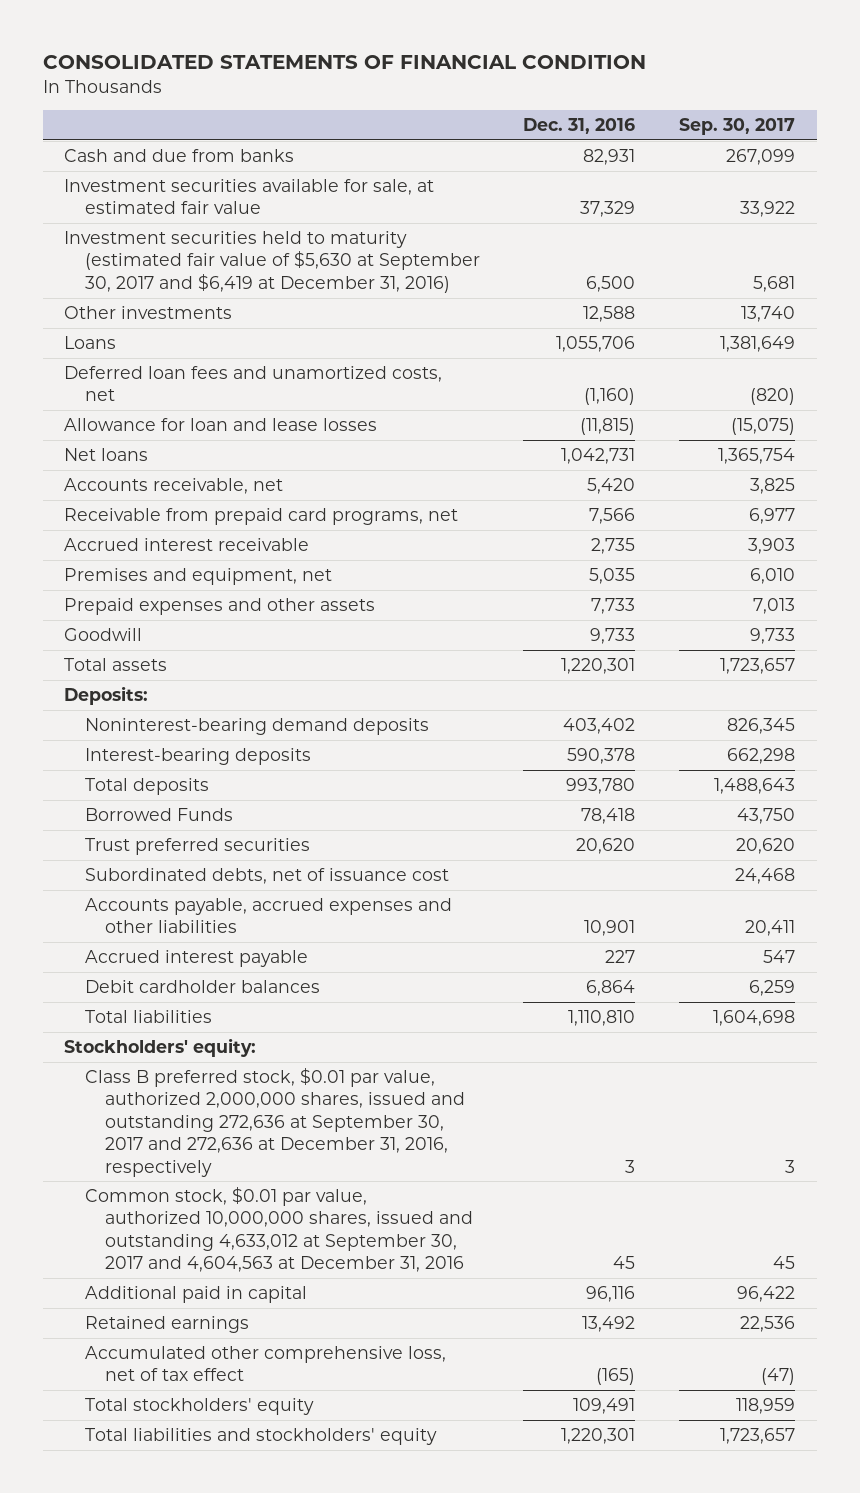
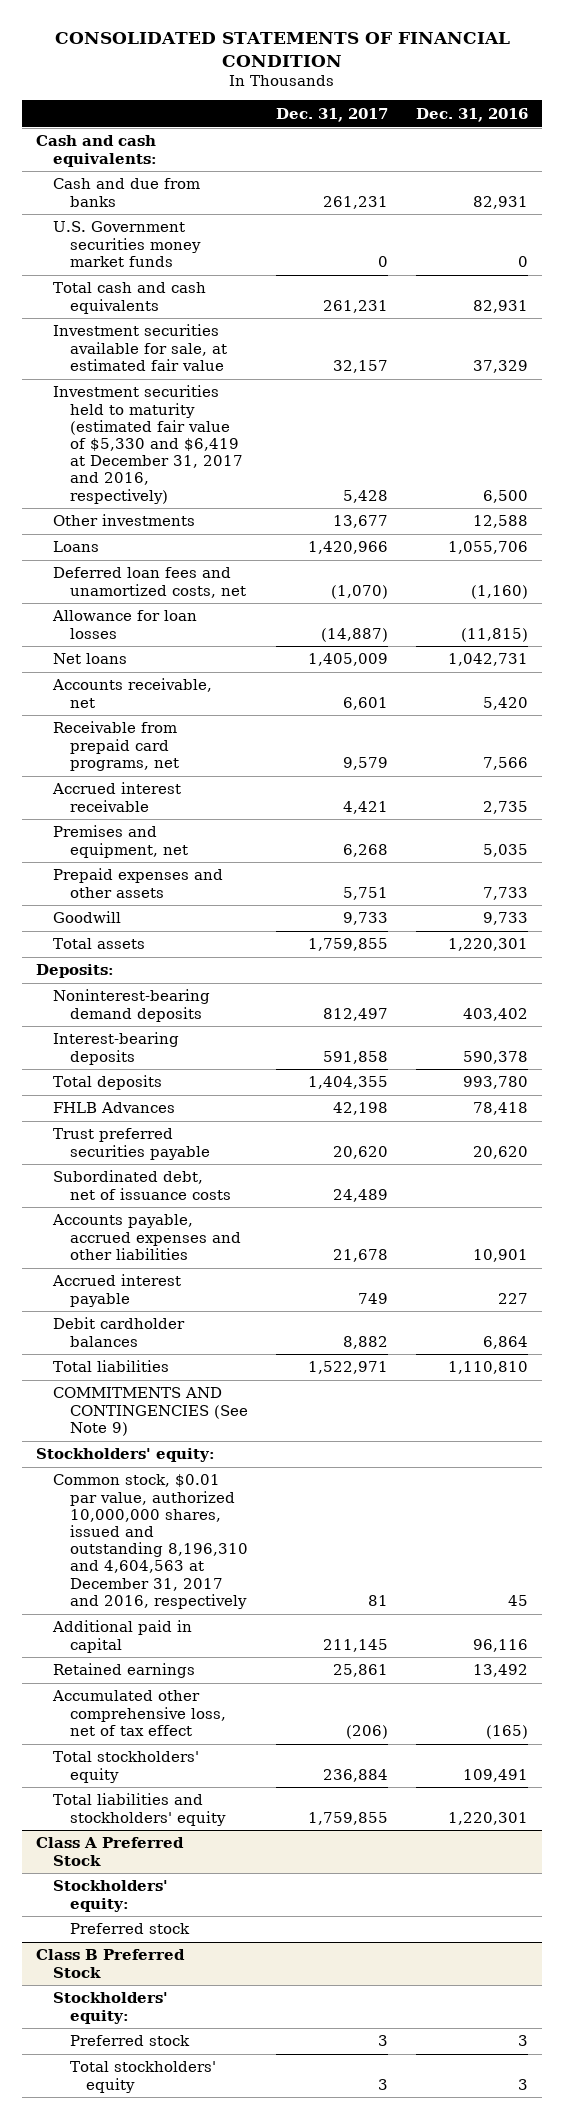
[679,118,796,136] Sep. 30, 2017 -> none
none -> [275,107,388,122] Dec. 31, 2017
none -> [36,135,157,167] Cash and cash equivalents:
none -> [52,221,201,267] U.S. Government securities money market funds
none -> [52,282,206,314] Total cash and cash equivalents
[64,230,480,293] Investment securities held to maturity (estimated fair value of $5,630 at September 30, 2017 and $6,419 at December 31, 2016) -> [52,385,243,504] Investment securities held to maturity (estimated fair value of $5,330 and $6,419 at December 31, 2017 and 2016, respectively)
[64,417,378,431] Allowance for loan and lease losses -> [51,610,197,639] Allowance for loan losses
[84,807,233,821] Borrowed Funds -> [52,1102,175,1114] FHLB Advances
[84,837,310,855] Trust preferred securities -> [52,1128,210,1160] Trust preferred securities payable
[84,867,449,884] Subordinated debts, net of issuance cost -> [52,1170,231,1200] Subordinated debt, net of issuance costs
none -> [52,1387,248,1436] COMMITMENTS AND CONTINGENCIES (See Note 9)
[84,1067,465,1177] Class B preferred stock, $0.01 par value, authorized 2,000,000 shares, issued and outstanding 272,636 at September 30, 2017 and 272,636 at December 31, 2016, respectively -> none
[84,1186,473,1273] Common stock, $0.01 par value, authorized 10,000,000 shares, issued and outstanding 4,633,012 at September 30, 2017 and 4,604,563 at December 31, 2016 -> [52,1474,248,1609] Common stock, $0.01 par value, authorized 10,000,000 shares, issued and outstanding 8,196,310 and 4,604,563 at December 31, 2017 and 2016, respectively
none -> [36,1837,185,1866] Class A Preferred Stock
none -> [52,1880,168,1912] Stockholders' equity:
none -> [69,1923,190,1935] Preferred stock
none -> [36,1949,186,1978] Class B Preferred Stock
none -> [52,1992,168,2024] Stockholders' equity:
none -> [69,2035,190,2047] Preferred stock
none -> [69,2061,216,2093] Total stockholders' equity

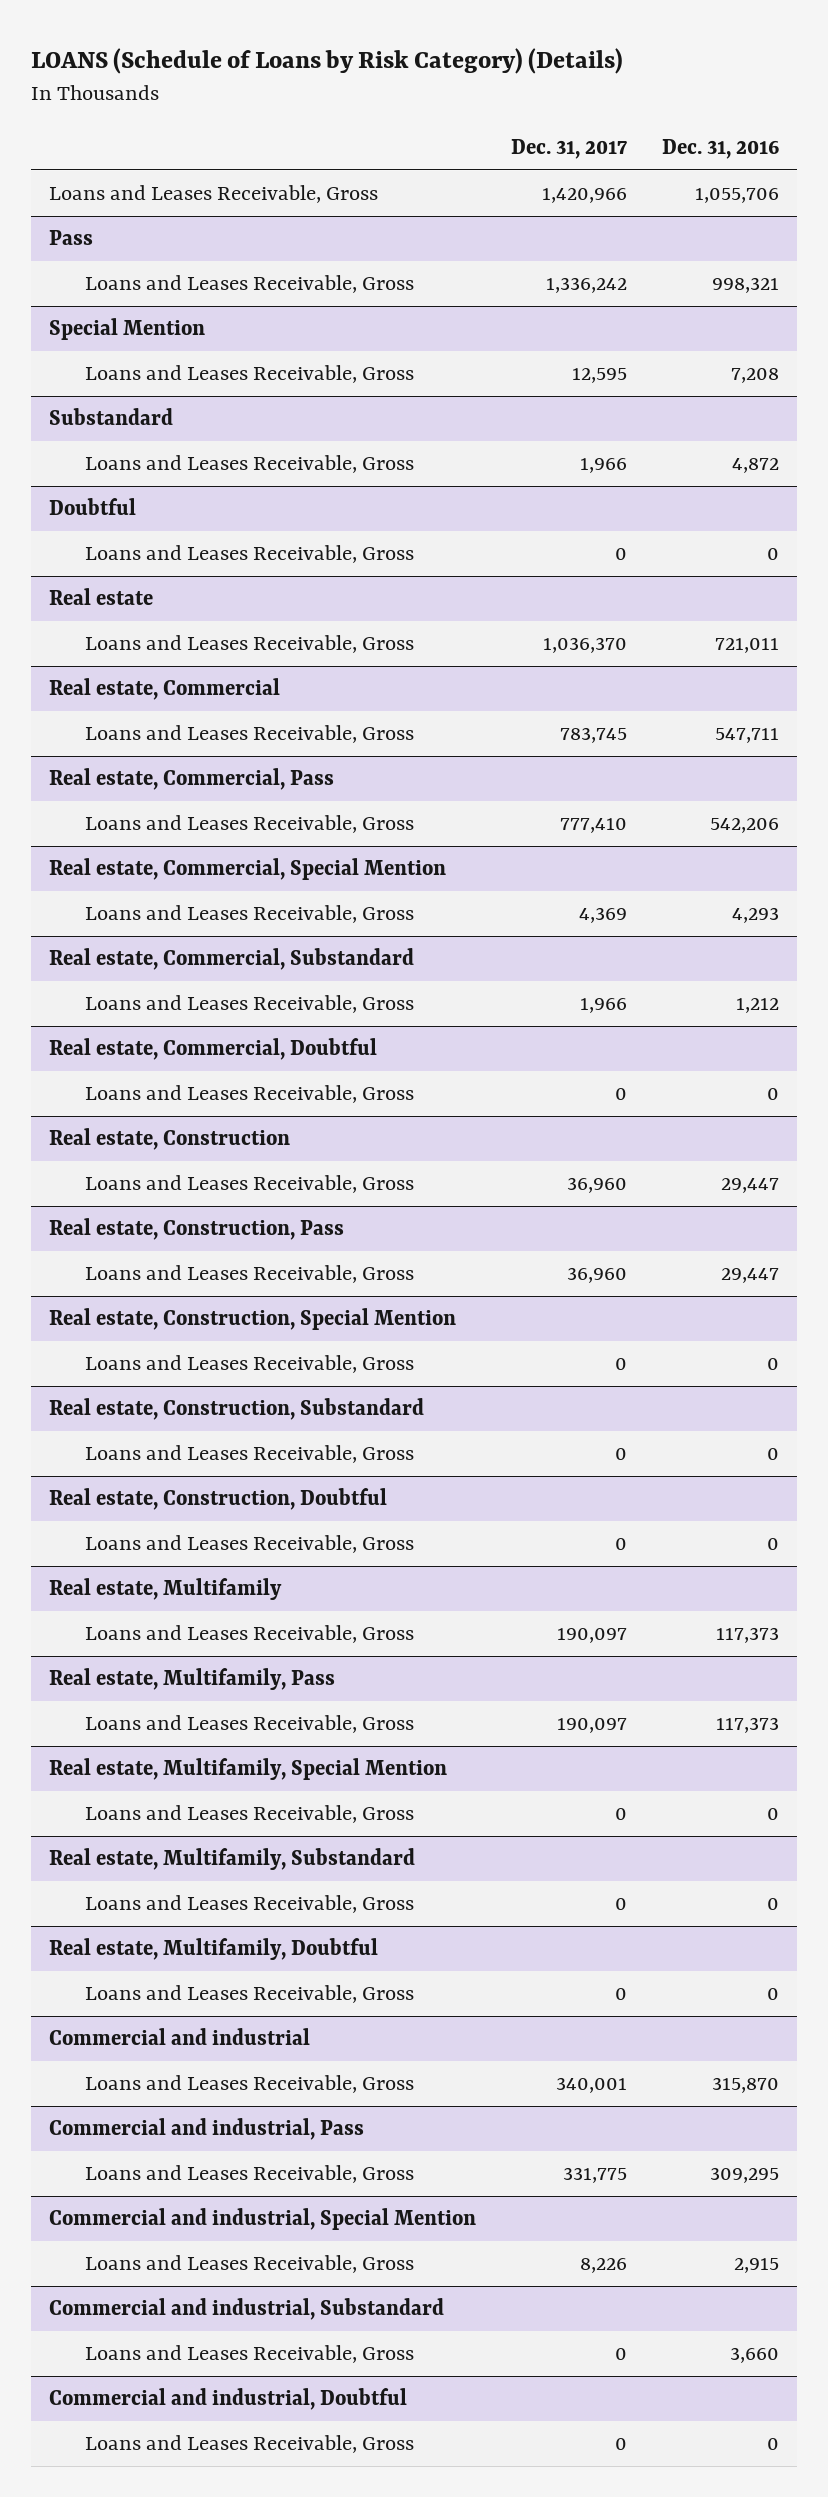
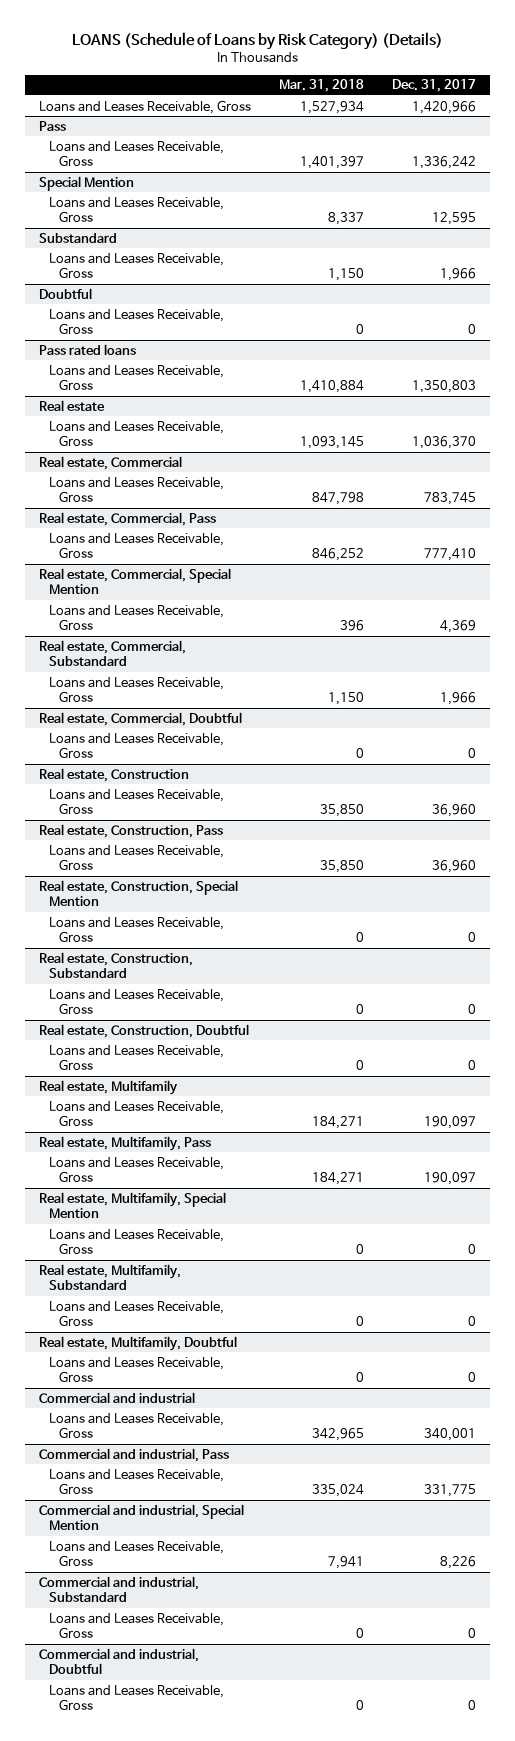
[662,138,780,159] Dec. 31, 2016 -> none
none -> [279,79,365,93] Mar. 31, 2018
none -> [39,343,137,355] Pass rated loans
none -> [48,364,224,391] Loans and Leases Receivable, Gross

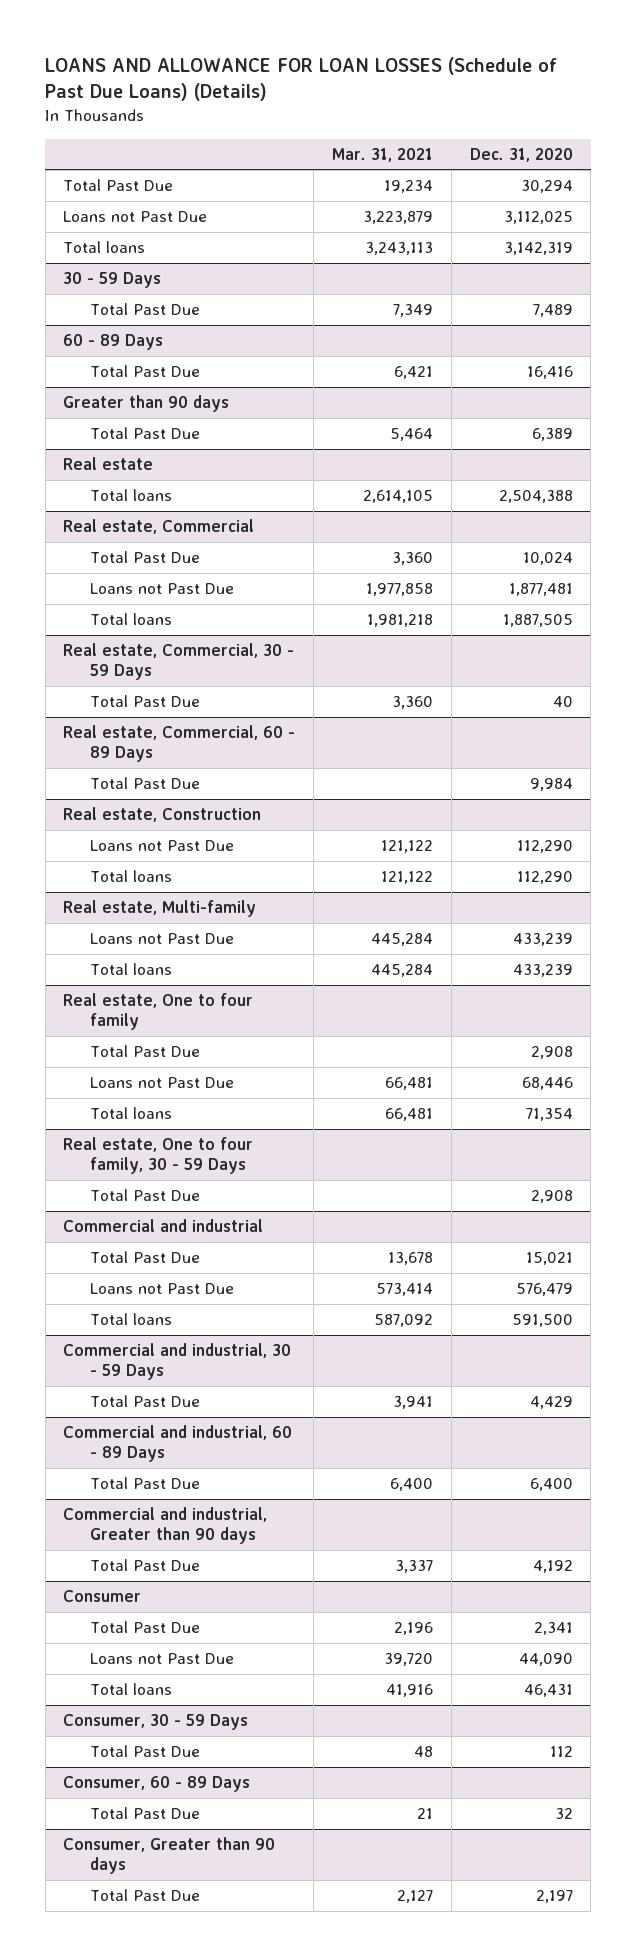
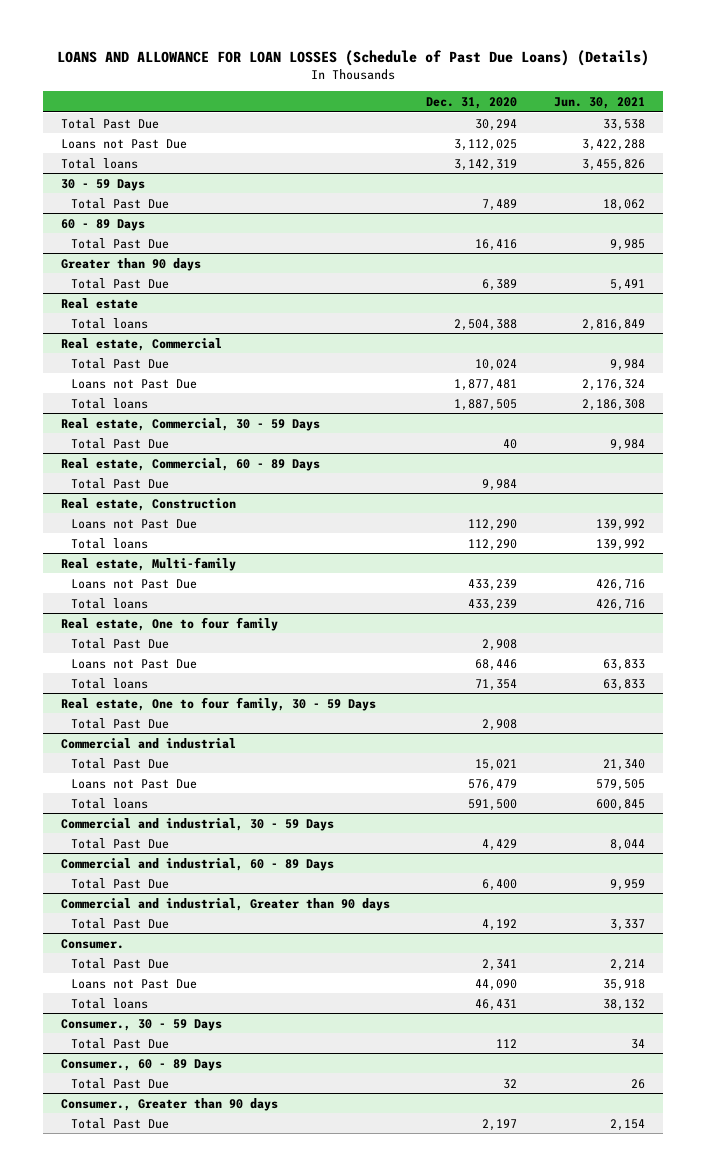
[331,147,433,162] Mar. 31, 2021 -> none
none -> [553,96,645,109] Jun. 30, 2021
[63,1590,142,1603] Consumer -> [60,938,124,949] Consumer.
[63,1714,249,1731] Consumer, 30 - 59 Days -> [60,1018,222,1031] Consumer., 30 - 59 Days
[63,1776,251,1793] Consumer, 60 - 89 Days -> [60,1058,222,1071] Consumer., 60 - 89 Days
[63,1837,276,1875] Consumer, Greater than 90 days -> [60,1097,278,1111] Consumer., Greater than 90 days

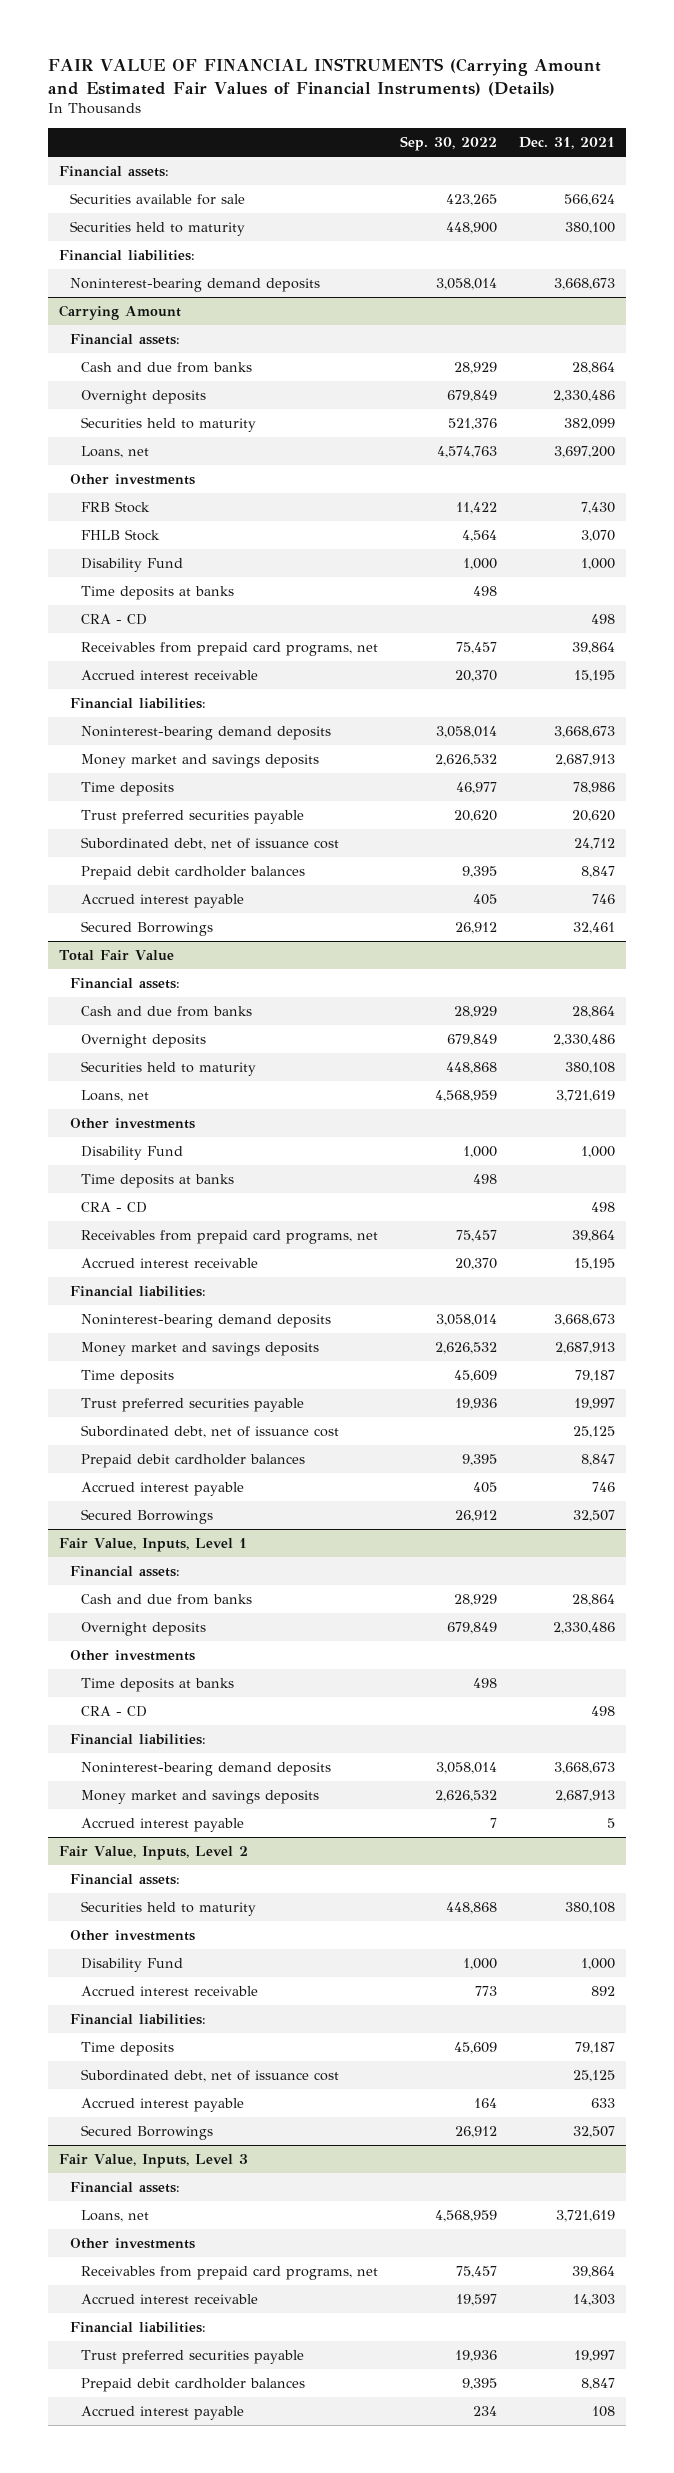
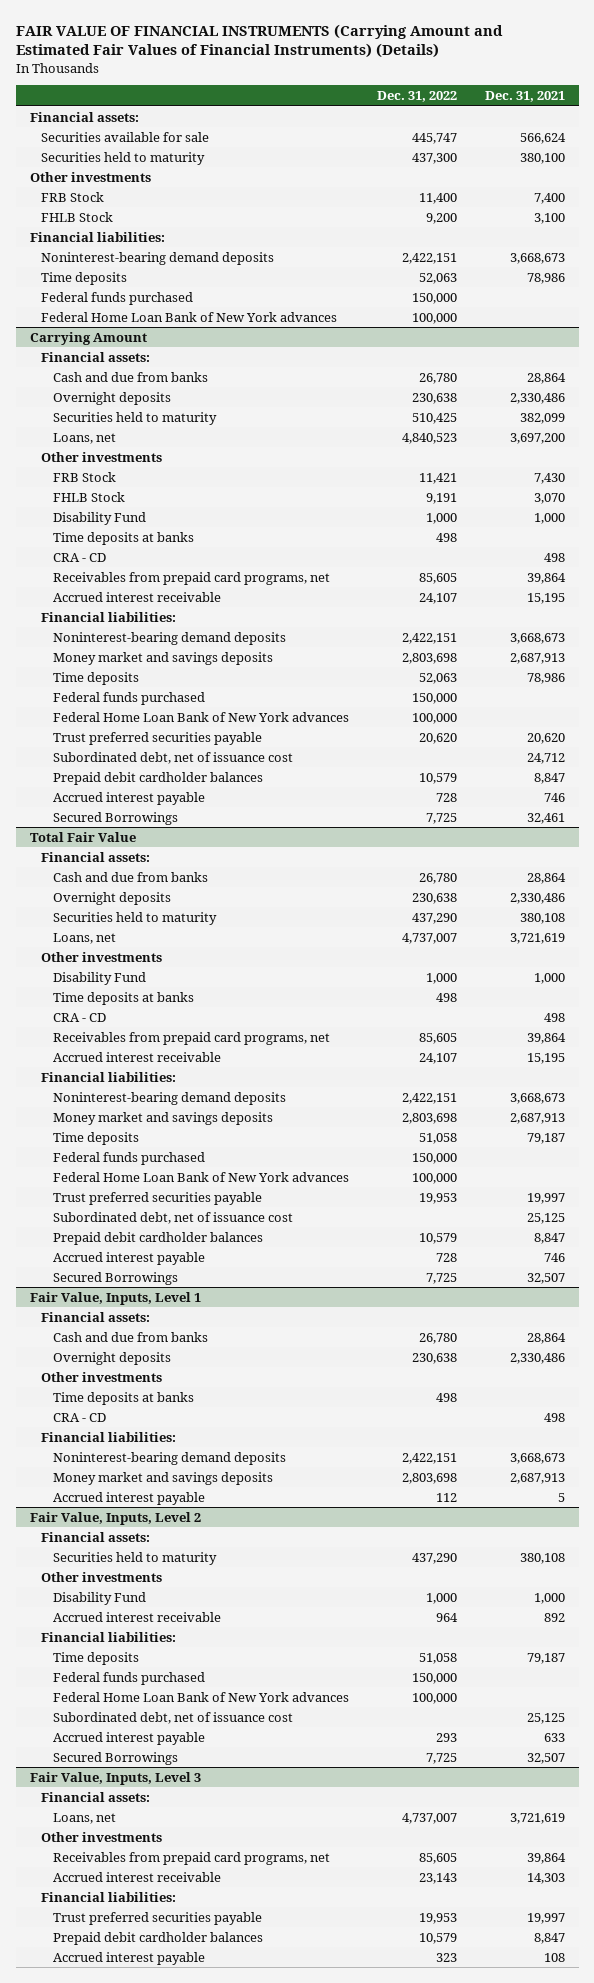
[399,136,497,152] Sep. 30, 2022 -> none
none -> [377,91,458,103] Dec. 31, 2022
none -> [29,171,151,182] Other investments
none -> [41,191,105,202] FRB Stock
none -> [41,211,114,222] FHLB Stock
none -> [41,271,128,285] Time deposits
none -> [41,291,194,305] Federal funds purchased
none -> [41,311,338,322] Federal Home Loan Bank of New York advances
none -> [53,691,206,705] Federal funds purchased
none -> [53,711,350,722] Federal Home Loan Bank of New York advances
none -> [53,1151,206,1165] Federal funds purchased
none -> [53,1171,350,1182] Federal Home Loan Bank of New York advances
none -> [53,1671,206,1685] Federal funds purchased
none -> [53,1691,350,1702] Federal Home Loan Bank of New York advances

